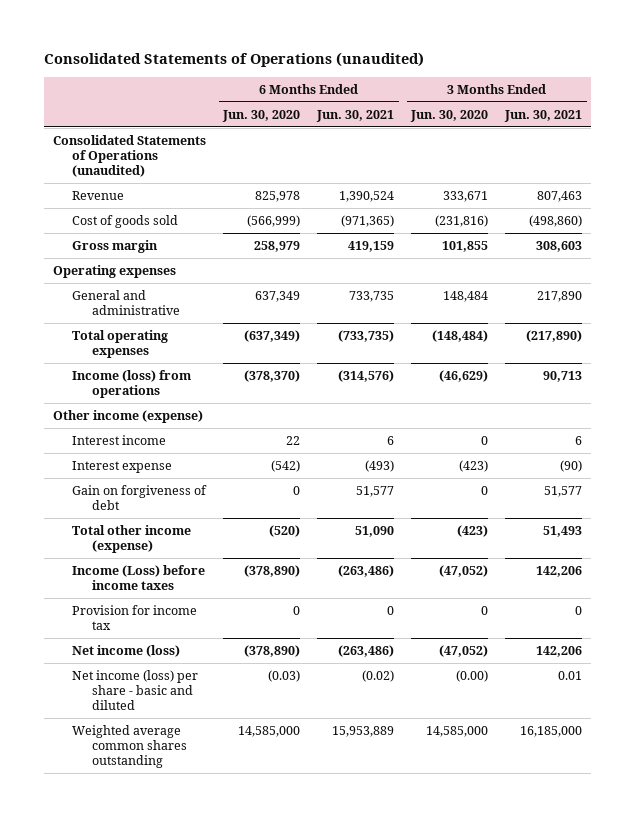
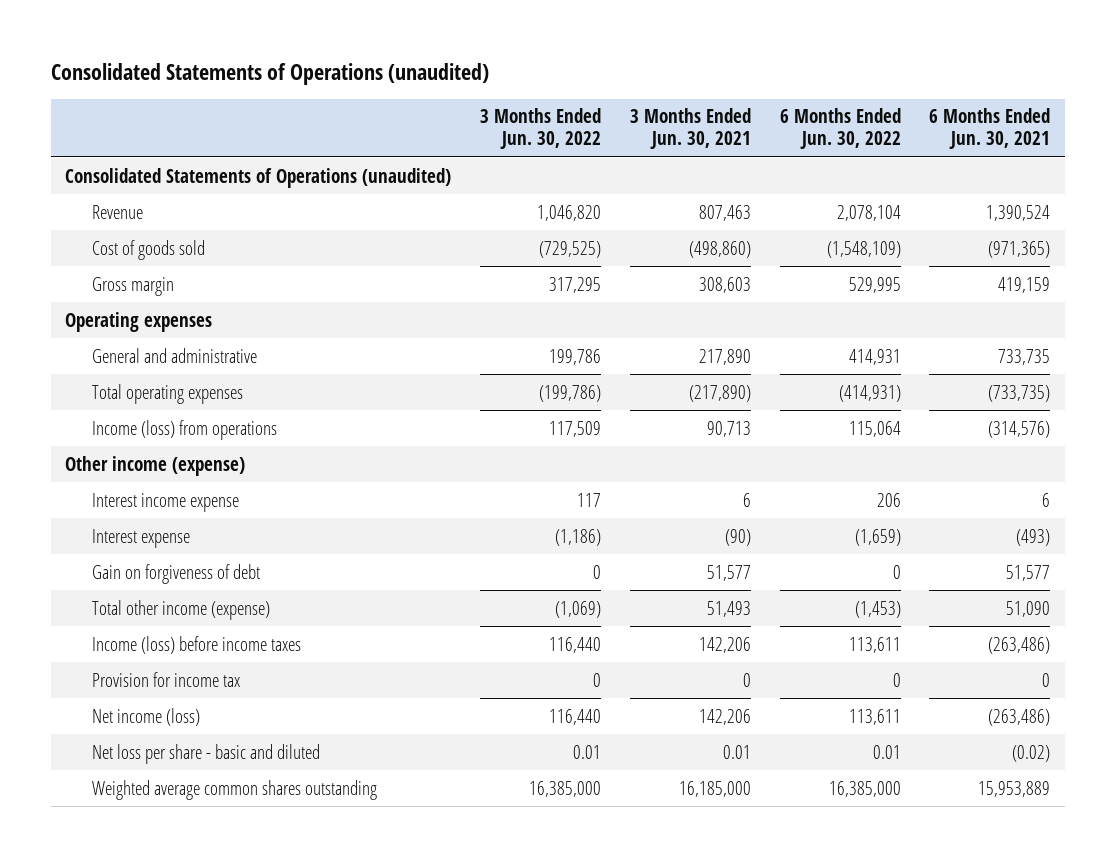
[222,109,301,122] Jun. 30, 2020 -> none
[410,109,489,122] Jun. 30, 2020 -> none
none -> [480,108,602,150] 3 Months Ended Jun. 30, 2022
none -> [779,108,901,150] 6 Months Ended Jun. 30, 2022
[72,435,167,446] Interest income -> [91,492,239,512] Interest income expense
[72,565,206,591] Income (Loss) before income taxes -> [91,635,301,654] Income (loss) before income taxes
[72,670,199,711] Net income (loss) per share - basic and diluted -> [91,743,320,764] Net loss per share - basic and diluted

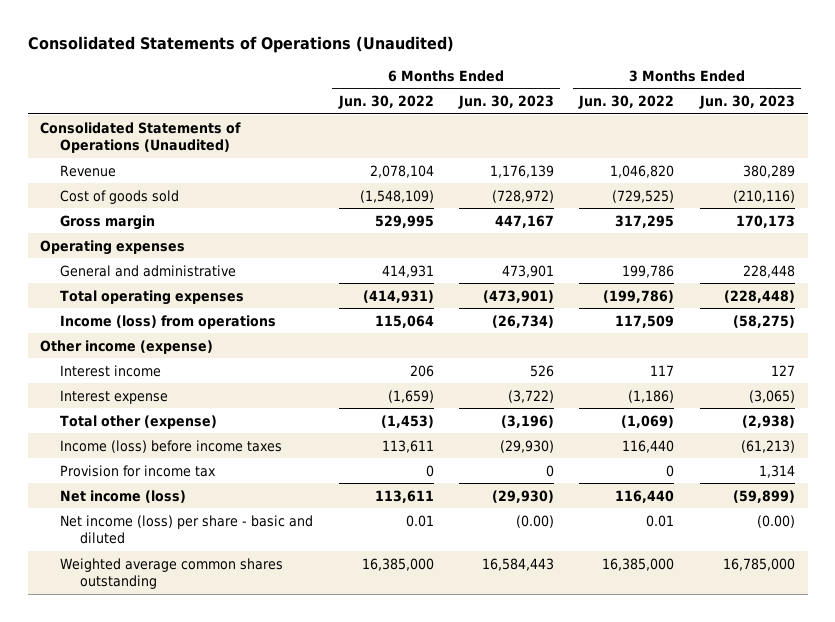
[51,63,490,86] Consolidated Statements of Operations (unaudited) -> [27,36,454,54] Consolidated Statements of Operations (Unaudited)
[629,108,751,150] 3 Months Ended Jun. 30, 2021 -> none
[929,108,1051,150] 6 Months Ended Jun. 30, 2021 -> none
none -> [458,95,555,110] Jun. 30, 2023
none -> [698,95,795,110] Jun. 30, 2023
[65,167,452,188] Consolidated Statements of Operations (unaudited) -> [40,121,242,154] Consolidated Statements of Operations (Unaudited)
[91,492,239,512] Interest income expense -> [60,364,162,377] Interest income
[91,563,260,584] Gain on forgiveness of debt -> none
[91,599,270,620] Total other income (expense) -> [60,414,218,429] Total other (expense)
[91,743,320,764] Net loss per share - basic and diluted -> [60,514,314,545] Net income (loss) per share - basic and diluted

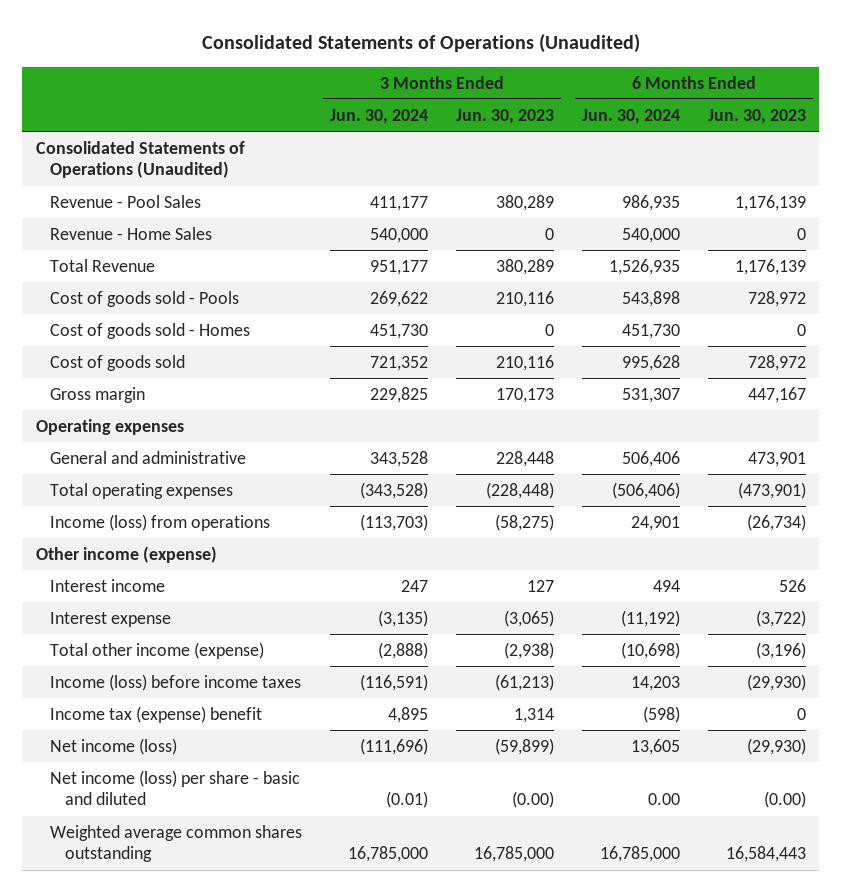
[337,95,434,110] Jun. 30, 2022 -> none
[578,95,675,110] Jun. 30, 2022 -> none
none -> [330,108,429,124] Jun. 30, 2024
none -> [581,108,680,124] Jun. 30, 2024
none -> [50,194,202,208] Revenue - Pool Sales
none -> [50,226,213,240] Revenue - Home Sales
[60,164,117,177] Revenue -> [50,258,156,272] Total Revenue
none -> [50,290,240,307] Cost of goods sold - Pools
none -> [50,322,251,339] Cost of goods sold - Homes
[492,189,555,203] (728,972) -> [747,354,806,371] 728,972
[732,189,795,203] (210,116) -> [495,354,554,371] 210,116
[60,414,218,429] Total other (expense) -> [50,641,265,659] Total other income (expense)
[60,464,217,477] Provision for income tax -> [50,705,263,723] Income tax (expense) benefit

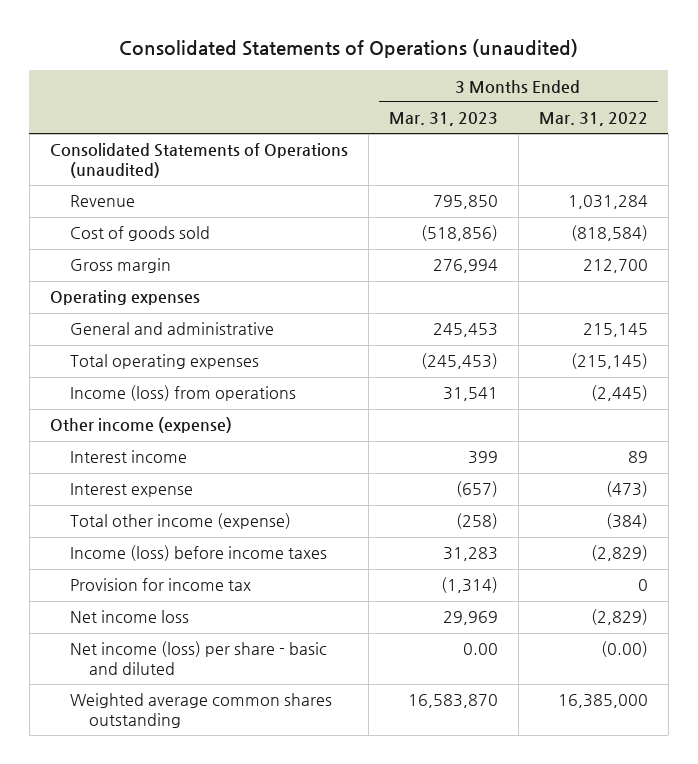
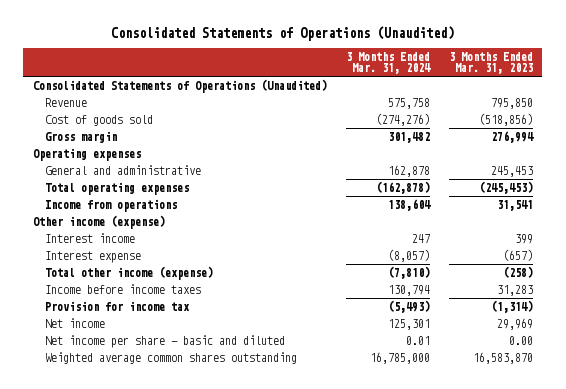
[118,39,578,59] Consolidated Statements of Operations (unaudited) -> [110,26,454,42] Consolidated Statements of Operations (Unaudited)
[538,112,648,127] Mar. 31, 2022 -> none
none -> [345,51,431,74] 3 Months Ended Mar. 31, 2024
[49,143,348,179] Consolidated Statements of Operations (unaudited) -> [32,79,327,94] Consolidated Statements of Operations (Unaudited)
[69,385,296,402] Income (loss) from operations -> [44,199,177,213] Income from operations
[69,545,327,562] Income (loss) before income taxes -> [44,284,201,295] Income before income taxes
[69,610,189,624] Net income loss -> [44,318,105,329] Net income
[69,641,327,676] Net income (loss) per share - basic and diluted -> [44,335,285,349] Net income per share - basic and diluted

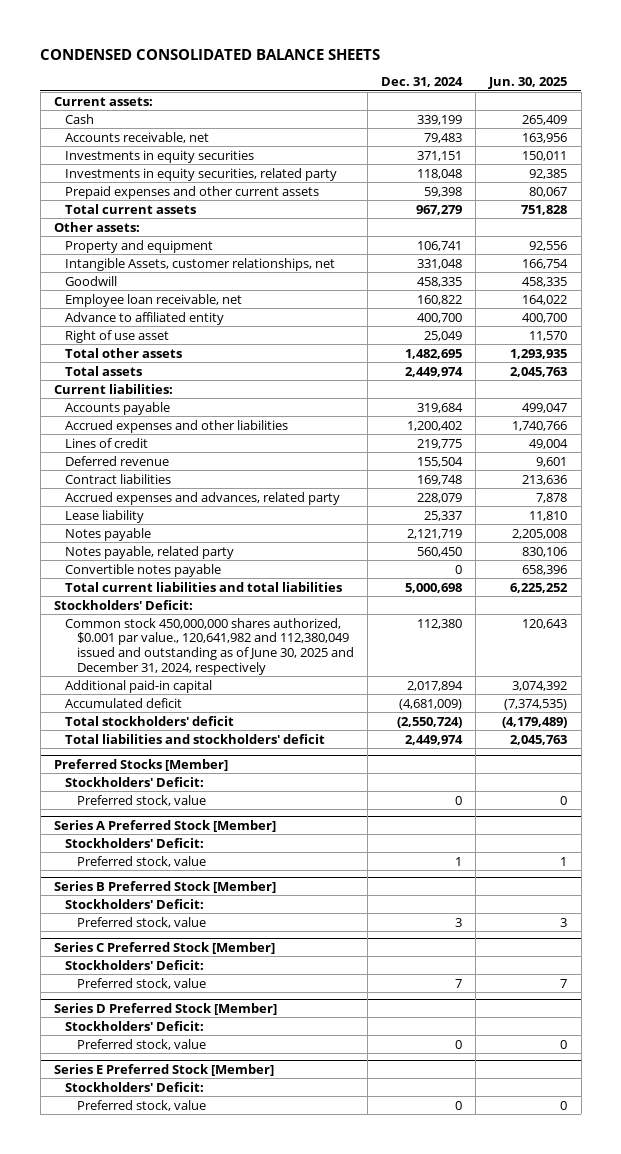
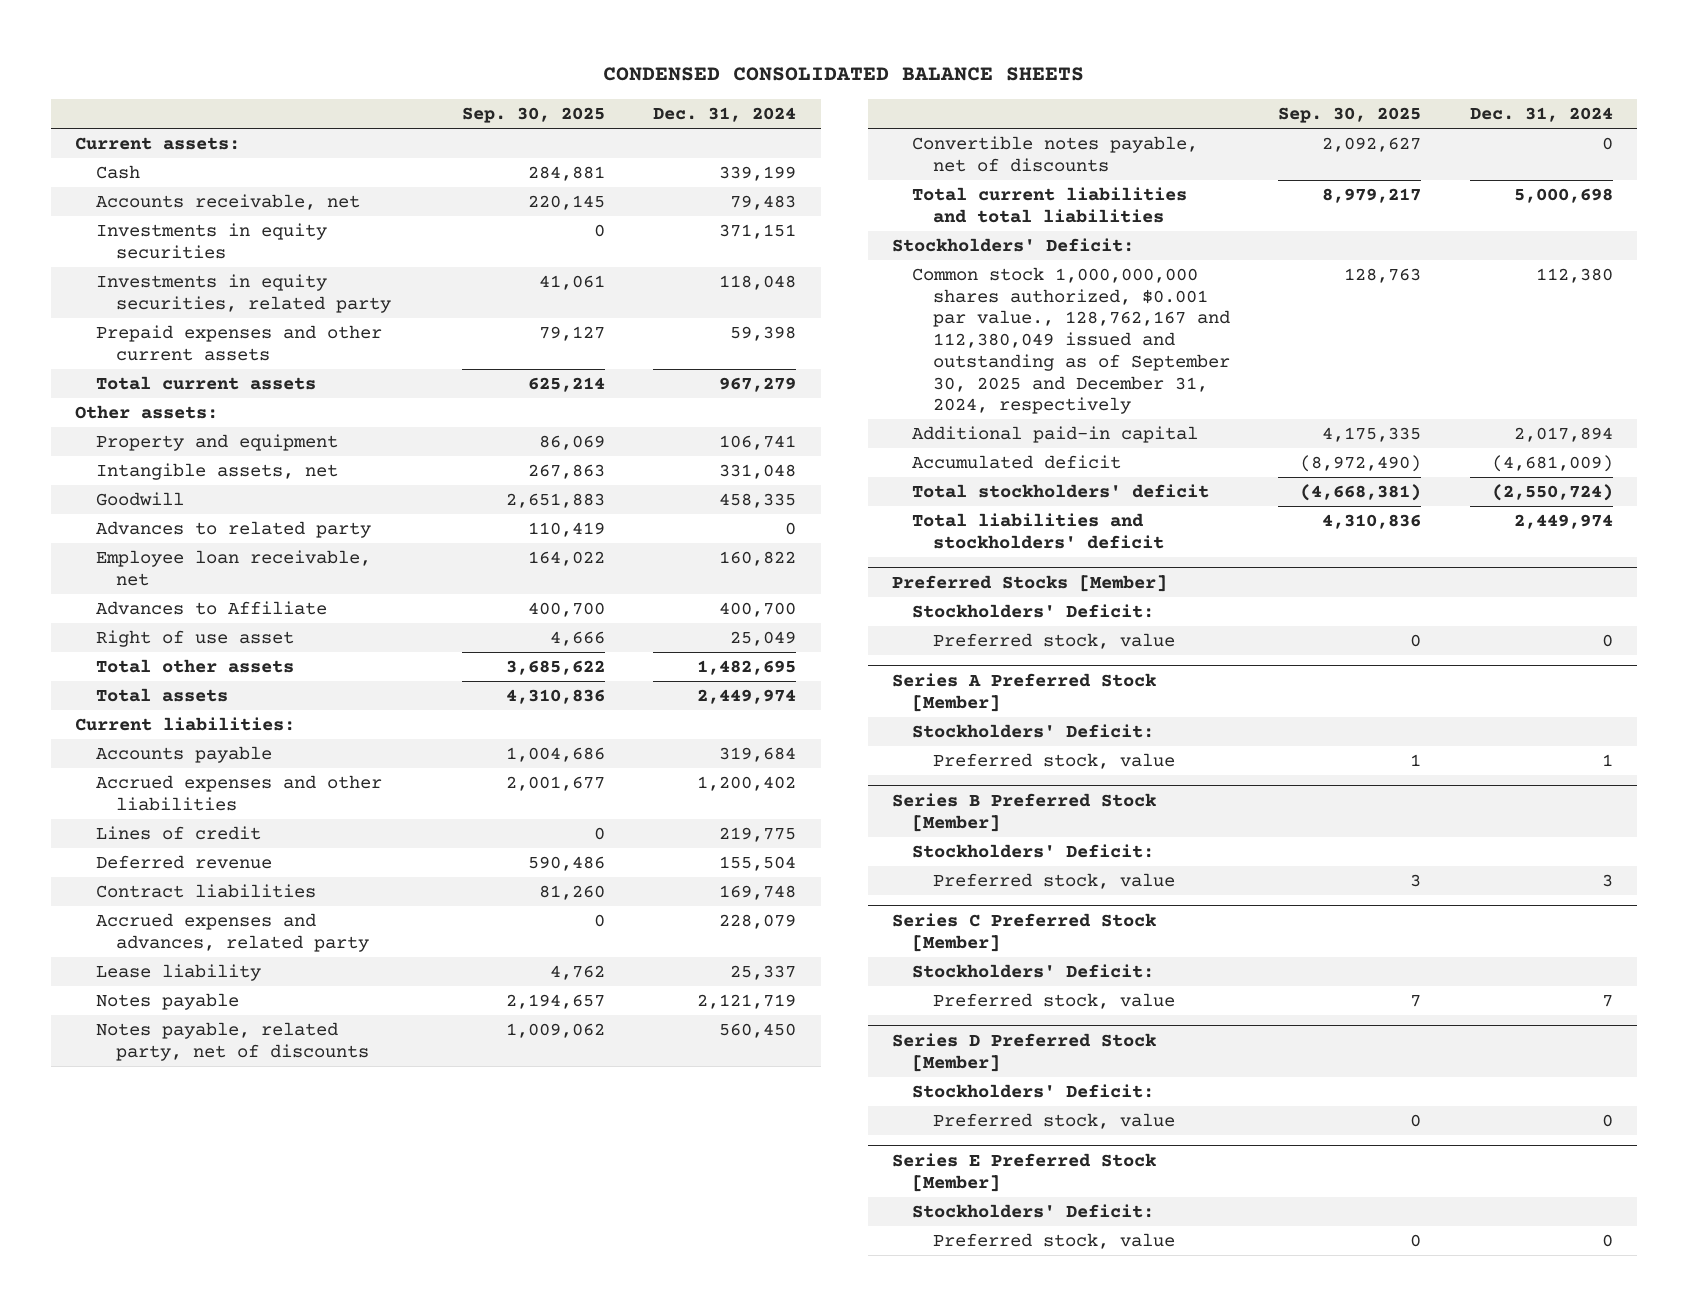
[488,77,568,90] Jun. 30, 2025 -> none
none -> [461,106,605,123] Sep. 30, 2025
[65,257,336,271] Intangible Assets, customer relationships, net -> [95,463,338,481] Intangible assets, net
none -> [95,521,371,539] Advances to related party
[65,311,225,325] Advance to affiliated entity -> none
none -> [95,601,327,616] Advances to Affiliate
[65,545,235,559] Notes payable, related party -> [95,1022,369,1061] Notes payable, related party, net of discounts
[65,563,222,577] Convertible notes payable -> [912,136,1199,172] Convertible notes payable, net of discounts
[65,617,354,675] Common stock 450,000,000 shares authorized, $0.001 par value., 120,641,982 and 112,380,049 issued and outstanding as of June 30, 2025 and December 31, 2024, respectively -> [912,267,1230,415] Common stock 1,000,000,000 shares authorized, $0.001 par value., 128,762,167 and 112,380,049 issued and outstanding as of September 30, 2025 and December 31, 2024, respectively

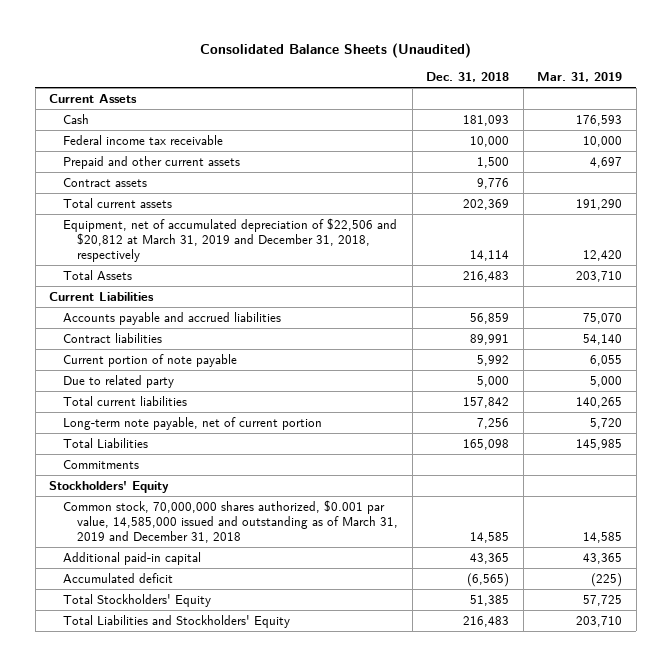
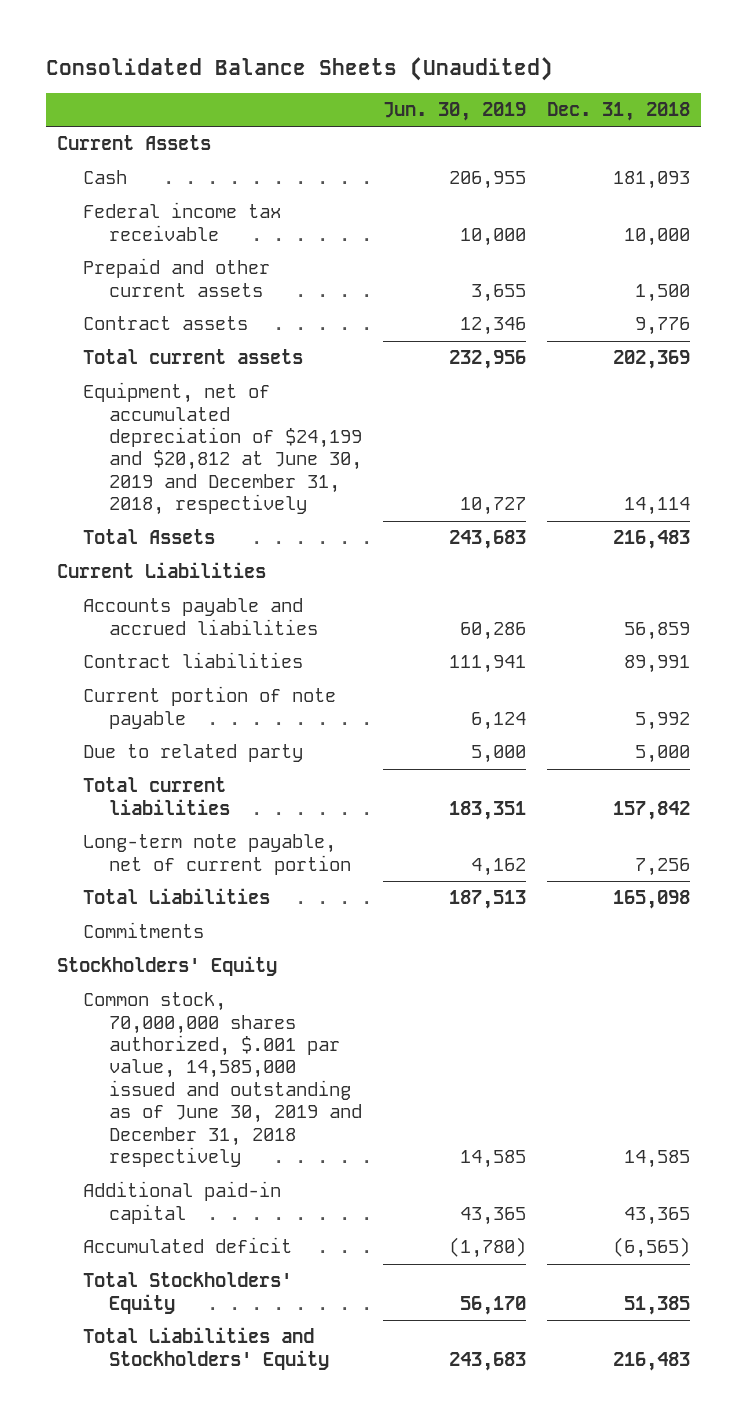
[537,72,623,83] Mar. 31, 2019 -> none
none -> [382,102,526,122] Jun. 30, 2019
[63,217,398,262] Equipment, net of accumulated depreciation of $22,506 and $20,812 at March 31, 2019 and December 31, 2018, respectively -> [82,382,362,516] Equipment, net of accumulated depreciation of $24,199 and $20,812 at June 30, 2019 and December 31, 2018, respectively
[63,499,399,543] Common stock, 70,000,000 shares authorized, $0.001 par value, 14,585,000 issued and outstanding as of March 31, 2019 and December 31, 2018 -> [82,992,362,1168] Common stock, 70,000,000 shares authorized, $.001 par value, 14,585,000 issued and outstanding as of June 30, 2019 and December 31, 2018 respectively

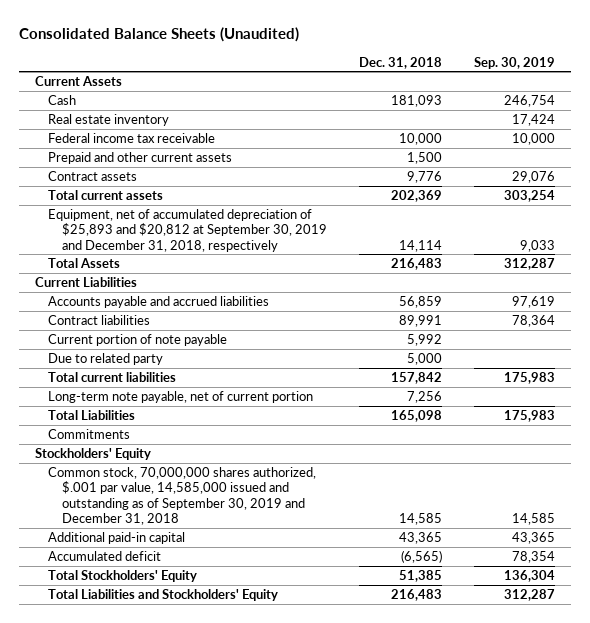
[382,102,526,122] Jun. 30, 2019 -> none
none -> [473,56,555,69] Sep. 30, 2019
none -> [48,114,170,127] Real estate inventory
[82,382,362,516] Equipment, net of accumulated depreciation of $24,199 and $20,812 at June 30, 2019 and December 31, 2018, respectively -> [48,209,327,252] Equipment, net of accumulated depreciation of $25,893 and $20,812 at September 30, 2019 and December 31, 2018, respectively
[82,992,362,1168] Common stock, 70,000,000 shares authorized, $.001 par value, 14,585,000 issued and outstanding as of June 30, 2019 and December 31, 2018 respectively -> [48,467,317,525] Common stock, 70,000,000 shares authorized, $.001 par value, 14,585,000 issued and outstanding as of September 30, 2019 and December 31, 2018

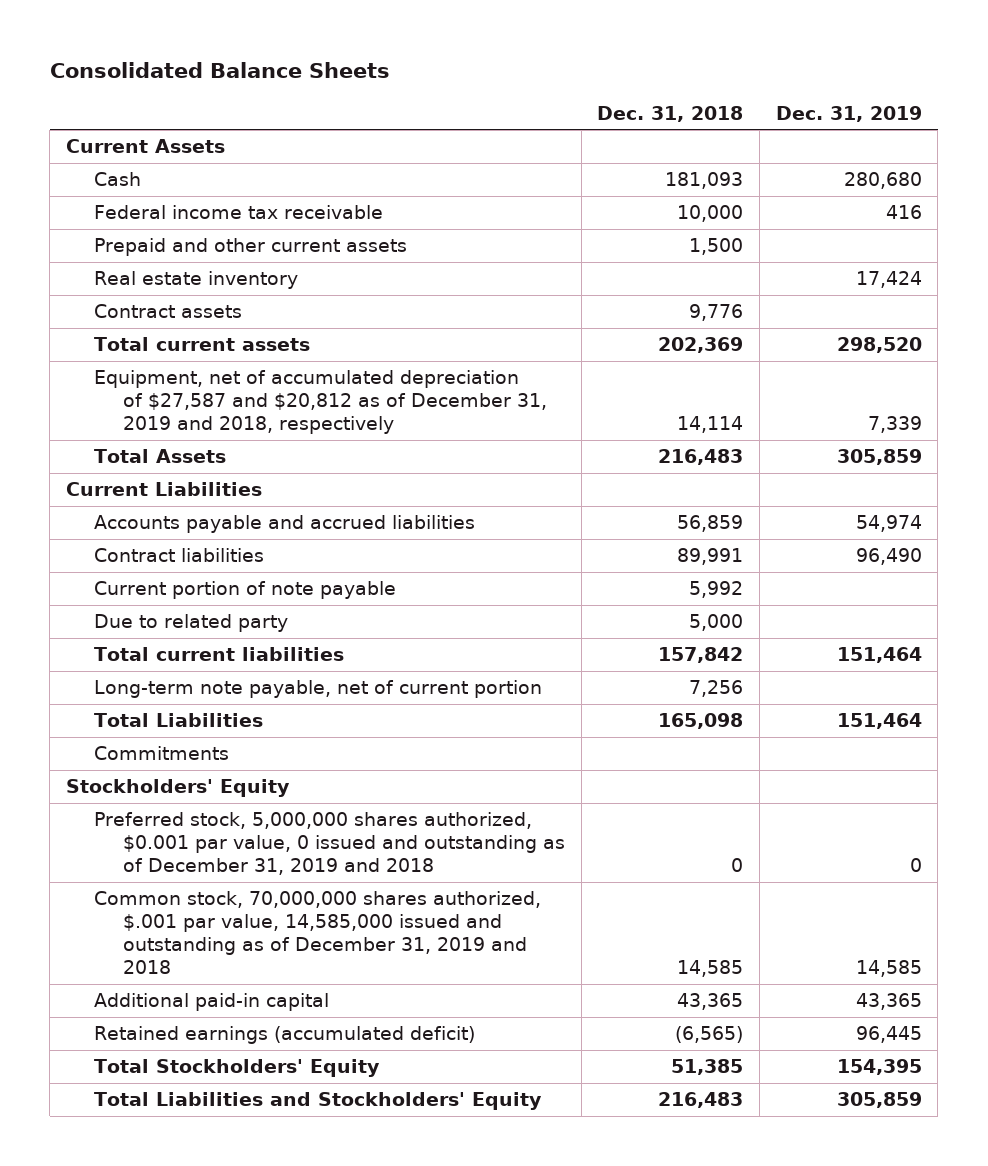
[18,27,299,43] Consolidated Balance Sheets (Unaudited) -> [49,62,390,79] Consolidated Balance Sheets
[473,56,555,69] Sep. 30, 2019 -> none
none -> [775,105,922,122] Dec. 31, 2019
[48,114,170,127] Real estate inventory -> [94,270,299,289] Real estate inventory
[48,209,327,252] Equipment, net of accumulated depreciation of $25,893 and $20,812 at September 30, 2019 and December 31, 2018, respectively -> [94,369,547,435] Equipment, net of accumulated depreciation of $27,587 and $20,812 as of December 31, 2019 and 2018, respectively
none -> [94,811,565,876] Preferred stock, 5,000,000 shares authorized, $0.001 par value, 0 issued and outstanding as of December 31, 2019 and 2018
[48,467,317,525] Common stock, 70,000,000 shares authorized, $.001 par value, 14,585,000 issued and outstanding as of September 30, 2019 and December 31, 2018 -> [94,890,542,975] Common stock, 70,000,000 shares authorized, $.001 par value, 14,585,000 issued and outstanding as of December 31, 2019 and 2018
[48,551,162,562] Accumulated deficit -> [94,1025,476,1044] Retained earnings (accumulated deficit)

